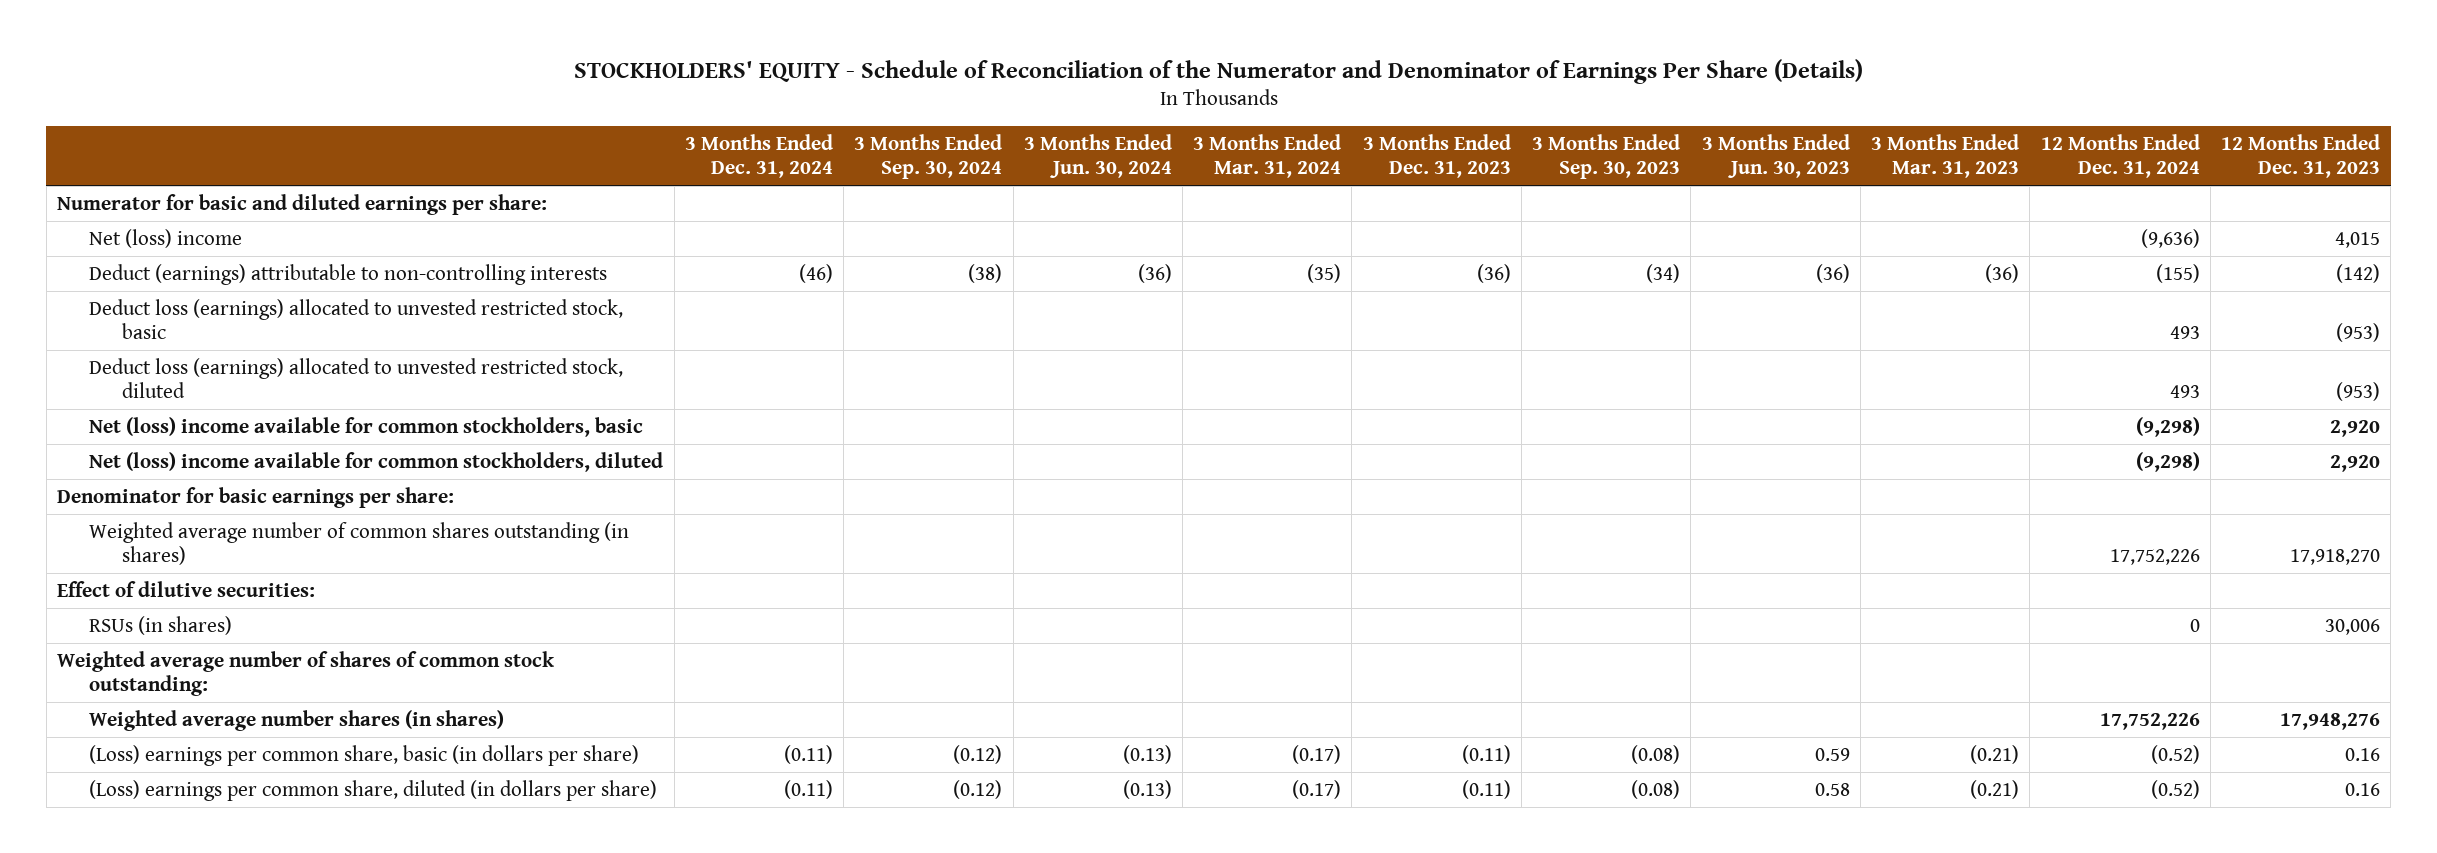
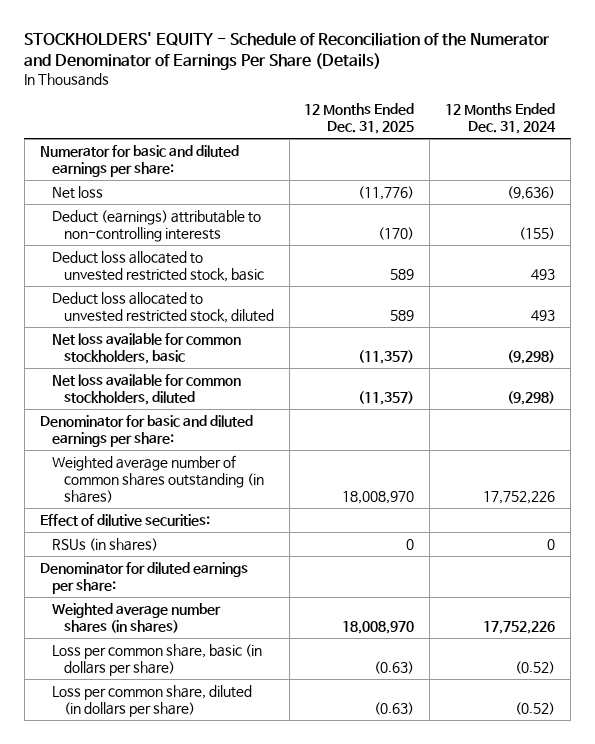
[684,133,833,178] 3 Months Ended Dec. 31, 2024 -> none
[854,133,1003,179] 3 Months Ended Sep. 30, 2024 -> none
[1023,133,1172,178] 3 Months Ended Jun. 30, 2024 -> none
[1193,133,1342,178] 3 Months Ended Mar. 31, 2024 -> none
[1362,133,1511,178] 3 Months Ended Dec. 31, 2023 -> none
[1532,133,1681,179] 3 Months Ended Sep. 30, 2023 -> none
[1701,133,1850,178] 3 Months Ended Jun. 30, 2023 -> none
[1871,133,2020,178] 3 Months Ended Mar. 31, 2023 -> none
[2221,133,2381,178] 12 Months Ended Dec. 31, 2023 -> none
none -> [304,103,415,134] 12 Months Ended Dec. 31, 2025
[89,229,243,249] Net (loss) income -> [51,185,103,199] Net loss
[89,299,624,340] Deduct loss (earnings) allocated to unvested restricted stock, basic -> [51,250,264,282] Deduct loss allocated to unvested restricted stock, basic
[89,358,624,399] Deduct loss (earnings) allocated to unvested restricted stock, diluted -> [51,291,274,323] Deduct loss allocated to unvested restricted stock, diluted
[89,417,644,438] Net (loss) income available for common stockholders, basic -> [51,332,241,364] Net loss available for common stockholders, basic
[89,452,664,473] Net (loss) income available for common stockholders, diluted -> [51,373,241,405] Net loss available for common stockholders, diluted
[57,487,455,509] Denominator for basic earnings per share: -> [39,414,253,447] Denominator for basic and diluted earnings per share:
[57,651,556,697] Weighted average number of shares of common stock outstanding: -> [39,561,248,594] Denominator for diluted earnings per share:
[89,745,640,767] (Loss) earnings per common share, basic (in dollars per share) -> [51,643,262,676] Loss per common share, basic (in dollars per share)
[89,780,658,802] (Loss) earnings per common share, diluted (in dollars per share) -> [51,684,252,717] Loss per common share, diluted (in dollars per share)

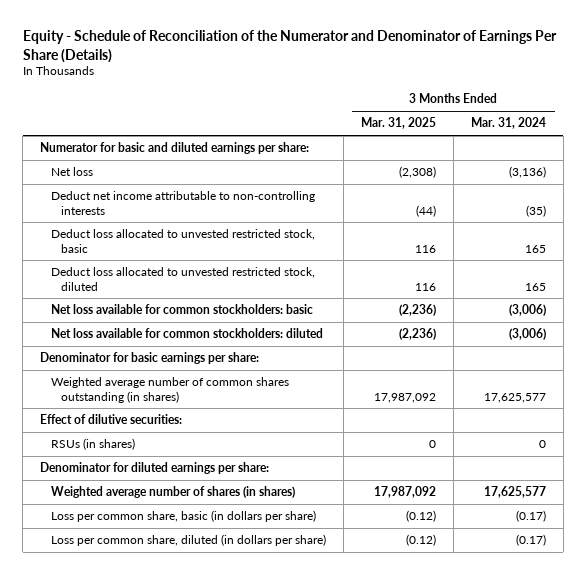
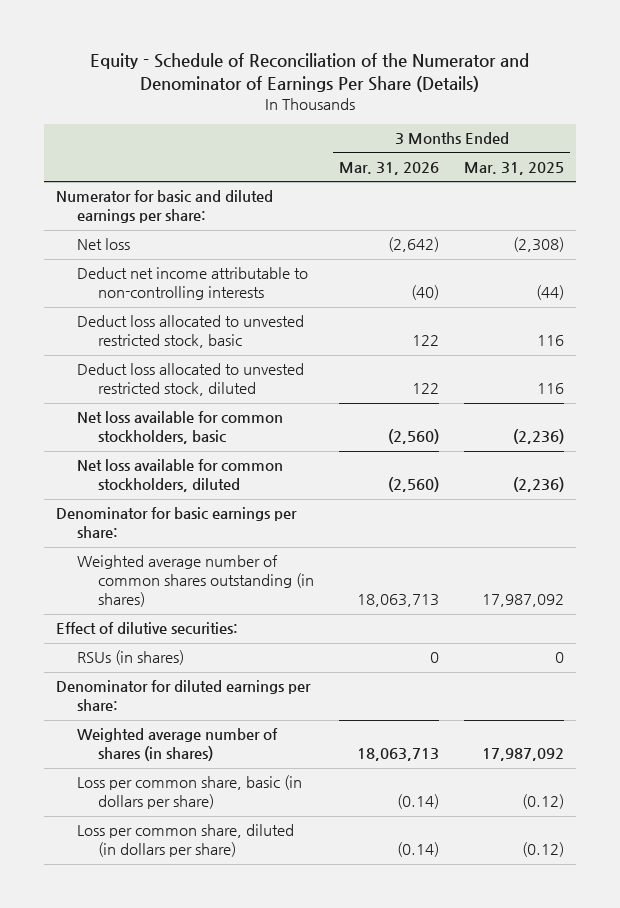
[470,117,546,130] Mar. 31, 2024 -> none
none -> [339,162,440,176] Mar. 31, 2026
[50,304,313,315] Net loss available for common stockholders: basic -> [77,411,284,445] Net loss available for common stockholders, basic
[50,328,323,339] Net loss available for common stockholders: diluted -> [77,459,284,493] Net loss available for common stockholders, diluted

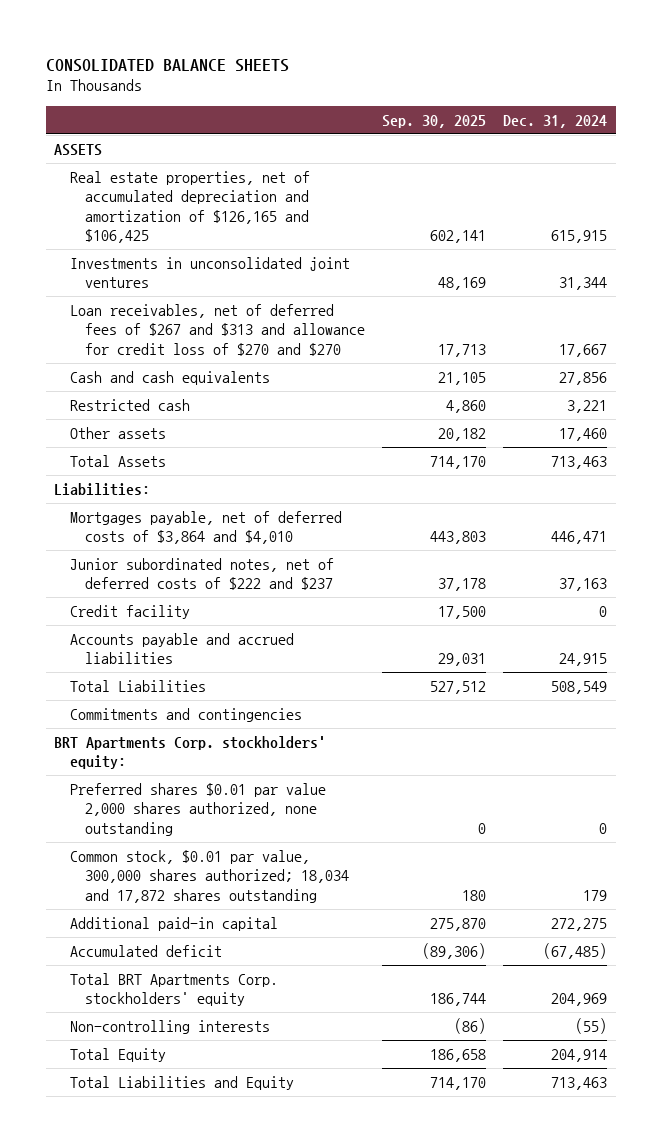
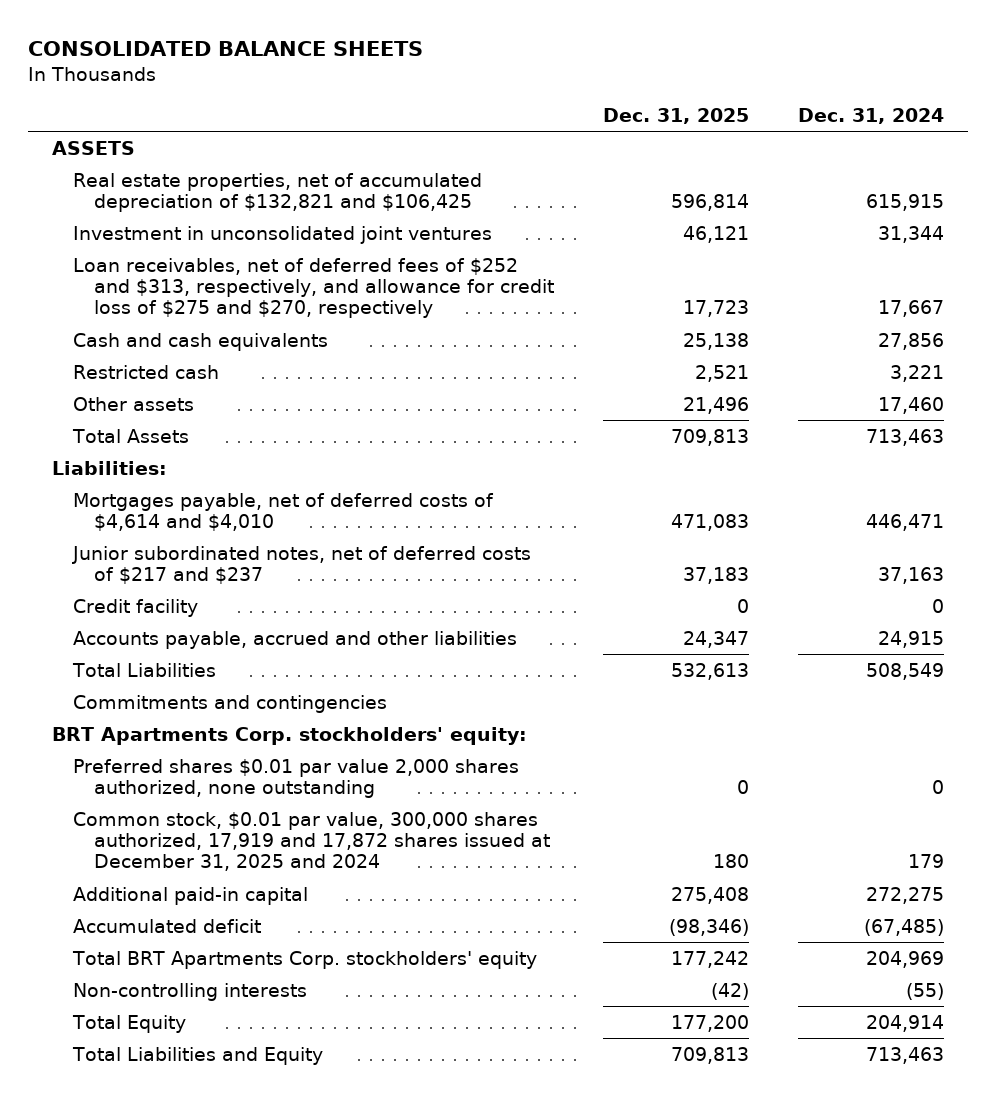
[382,114,487,128] Sep. 30, 2025 -> none
none -> [602,108,749,125] Dec. 31, 2025
[69,170,310,244] Real estate properties, net of accumulated depreciation and amortization of $126,165 and $106,425 -> [73,172,483,212] Real estate properties, net of accumulated depreciation of $132,821 and $106,425
[69,256,350,289] Investments in unconsolidated joint ventures -> [73,225,493,244] Investment in unconsolidated joint ventures
[69,303,366,356] Loan receivables, net of deferred fees of $267 and $313 and allowance for credit loss of $270 and $270 -> [73,257,555,319] Loan receivables, net of deferred fees of $252 and $313, respectively, and allowance for credit loss of $275 and $270, respectively
[69,510,342,545] Mortgages payable, net of deferred costs of $3,864 and $4,010 -> [73,492,495,531] Mortgages payable, net of deferred costs of $4,614 and $4,010
[69,557,334,591] Junior subordinated notes, net of deferred costs of $222 and $237 -> [72,545,532,584] Junior subordinated notes, net of deferred costs of $217 and $237
[69,632,294,665] Accounts payable and accrued liabilities -> [73,630,518,649] Accounts payable, accrued and other liabilities
[69,849,350,903] Common stock, $0.01 par value, 300,000 shares authorized; 18,034 and 17,872 shares outstanding -> [73,811,551,872] Common stock, $0.01 par value, 300,000 shares authorized, 17,919 and 17,872 shares issued at December 31, 2025 and 2024

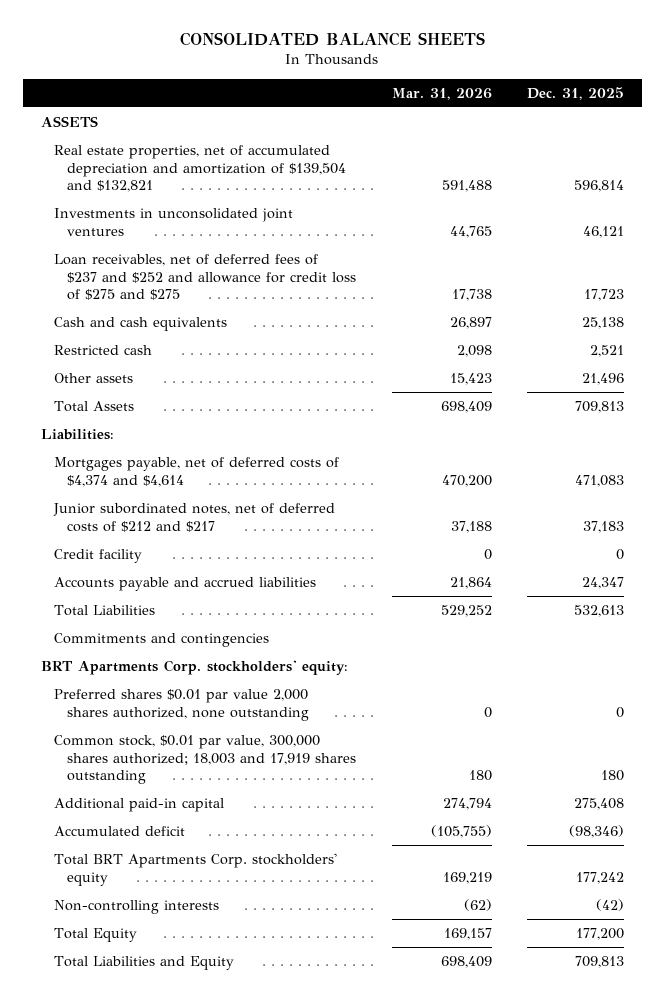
[797,108,944,125] Dec. 31, 2024 -> none
none -> [391,87,492,100] Mar. 31, 2026
[73,172,483,212] Real estate properties, net of accumulated depreciation of $132,821 and $106,425 -> [53,144,346,193] Real estate properties, net of accumulated depreciation and amortization of $139,504 and $132,821
[73,225,493,244] Investment in unconsolidated joint ventures -> [53,207,293,236] Investments in unconsolidated joint ventures
[73,257,555,319] Loan receivables, net of deferred fees of $252 and $313, respectively, and allowance for credit loss of $275 and $270, respectively -> [53,253,356,301] Loan receivables, net of deferred fees of $237 and $252 and allowance for credit loss of $275 and $275
[73,492,495,531] Mortgages payable, net of deferred costs of $4,614 and $4,010 -> [53,456,339,487] Mortgages payable, net of deferred costs of $4,374 and $4,614
[72,545,532,584] Junior subordinated notes, net of deferred costs of $217 and $237 -> [52,502,335,532] Junior subordinated notes, net of deferred costs of $212 and $217
[73,630,518,649] Accounts payable, accrued and other liabilities -> [53,576,316,591] Accounts payable and accrued liabilities
[73,811,551,872] Common stock, $0.01 par value, 300,000 shares authorized, 17,919 and 17,872 shares issued at December 31, 2025 and 2024 -> [53,734,356,785] Common stock, $0.01 par value, 300,000 shares authorized; 18,003 and 17,919 shares outstanding

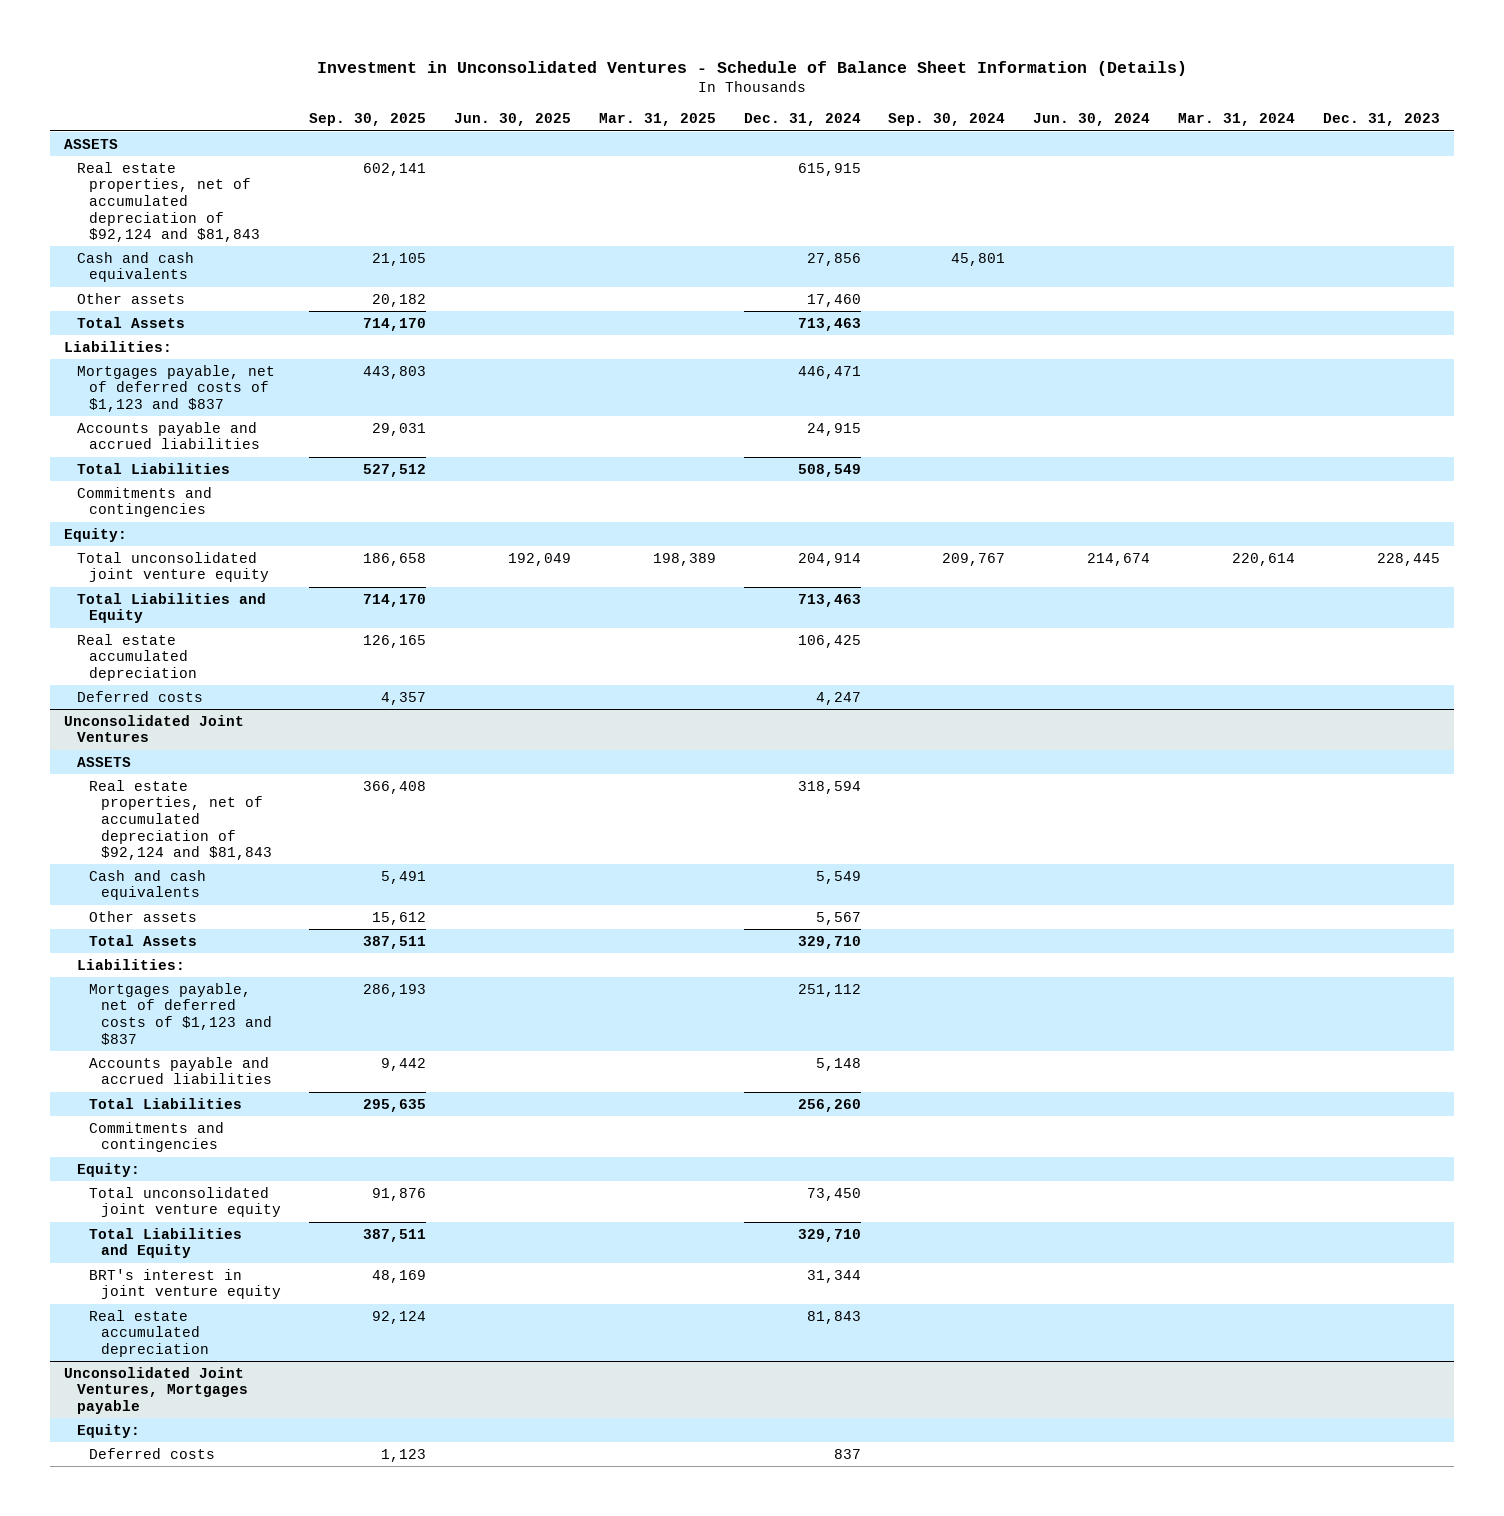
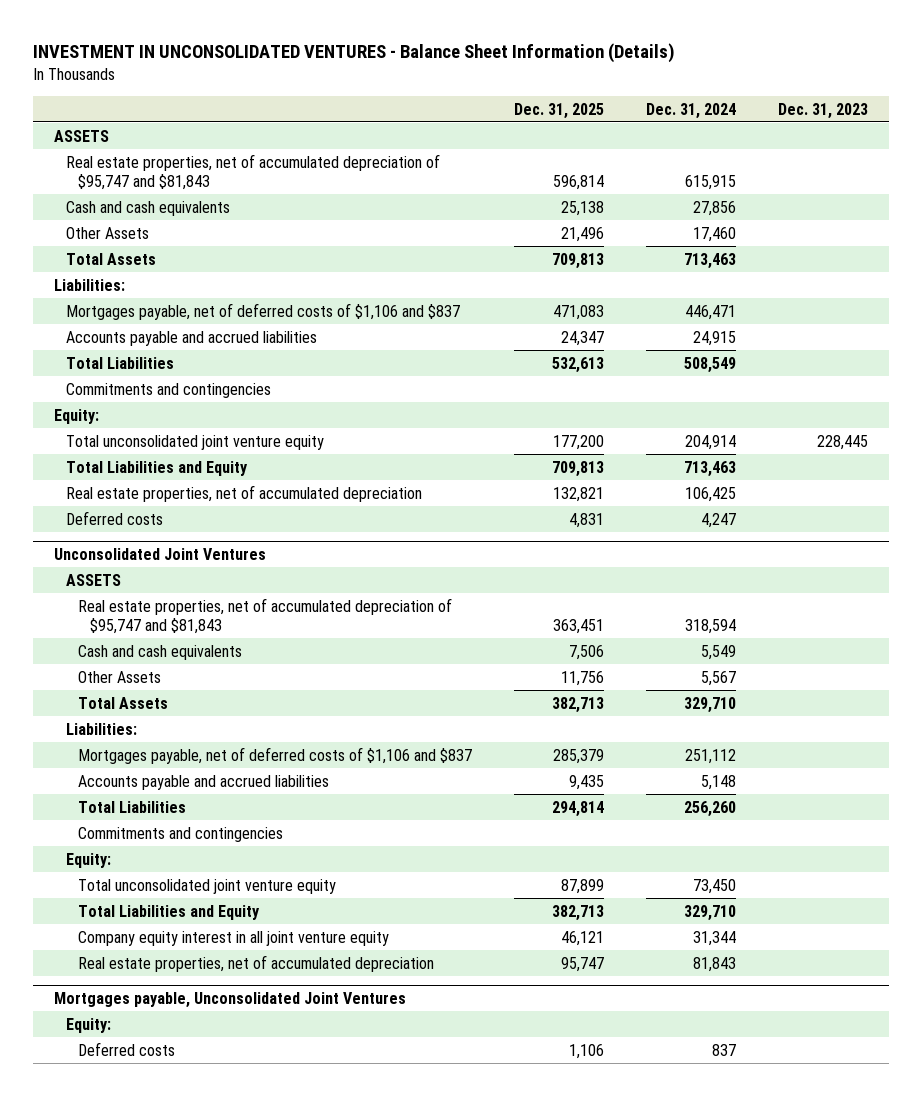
[317,60,1188,76] Investment in Unconsolidated Ventures - Schedule of Balance Sheet Information (Details) -> [33,43,676,64] INVESTMENT IN UNCONSOLIDATED VENTURES - Balance Sheet Information (Details)
[309,113,427,127] Sep. 30, 2025 -> none
[453,113,571,127] Jun. 30, 2025 -> none
[598,113,716,127] Mar. 31, 2025 -> none
[888,113,1006,127] Sep. 30, 2024 -> none
[1033,113,1151,127] Jun. 30, 2024 -> none
[1178,113,1296,127] Mar. 31, 2024 -> none
none -> [513,102,604,119] Dec. 31, 2025
[76,161,260,243] Real estate properties, net of accumulated depreciation of $92,124 and $81,843 -> [66,153,441,190] Real estate properties, net of accumulated depreciation of $95,747 and $81,843
[76,292,185,304] Other assets -> [66,226,150,239] Other Assets
[76,364,275,412] Mortgages payable, net of deferred costs of $1,123 and $837 -> [66,302,461,320] Mortgages payable, net of deferred costs of $1,106 and $837
[76,633,197,681] Real estate accumulated depreciation -> [66,484,423,502] Real estate properties, net of accumulated depreciation
[88,779,273,861] Real estate properties, net of accumulated depreciation of $92,124 and $81,843 -> [77,597,452,634] Real estate properties, net of accumulated depreciation of $95,747 and $81,843
[88,910,197,922] Other assets -> [77,670,161,683] Other Assets
[88,982,273,1045] Mortgages payable, net of deferred costs of $1,123 and $837 -> [77,746,472,764] Mortgages payable, net of deferred costs of $1,106 and $837
[88,1268,282,1300] BRT's interest in joint venture equity -> [77,930,389,946] Company equity interest in all joint venture equity
[88,1309,210,1357] Real estate accumulated depreciation -> [77,954,434,972] Real estate properties, net of accumulated depreciation
[64,1366,248,1414] Unconsolidated Joint Ventures, Mortgages payable -> [54,992,407,1009] Mortgages payable, Unconsolidated Joint Ventures

